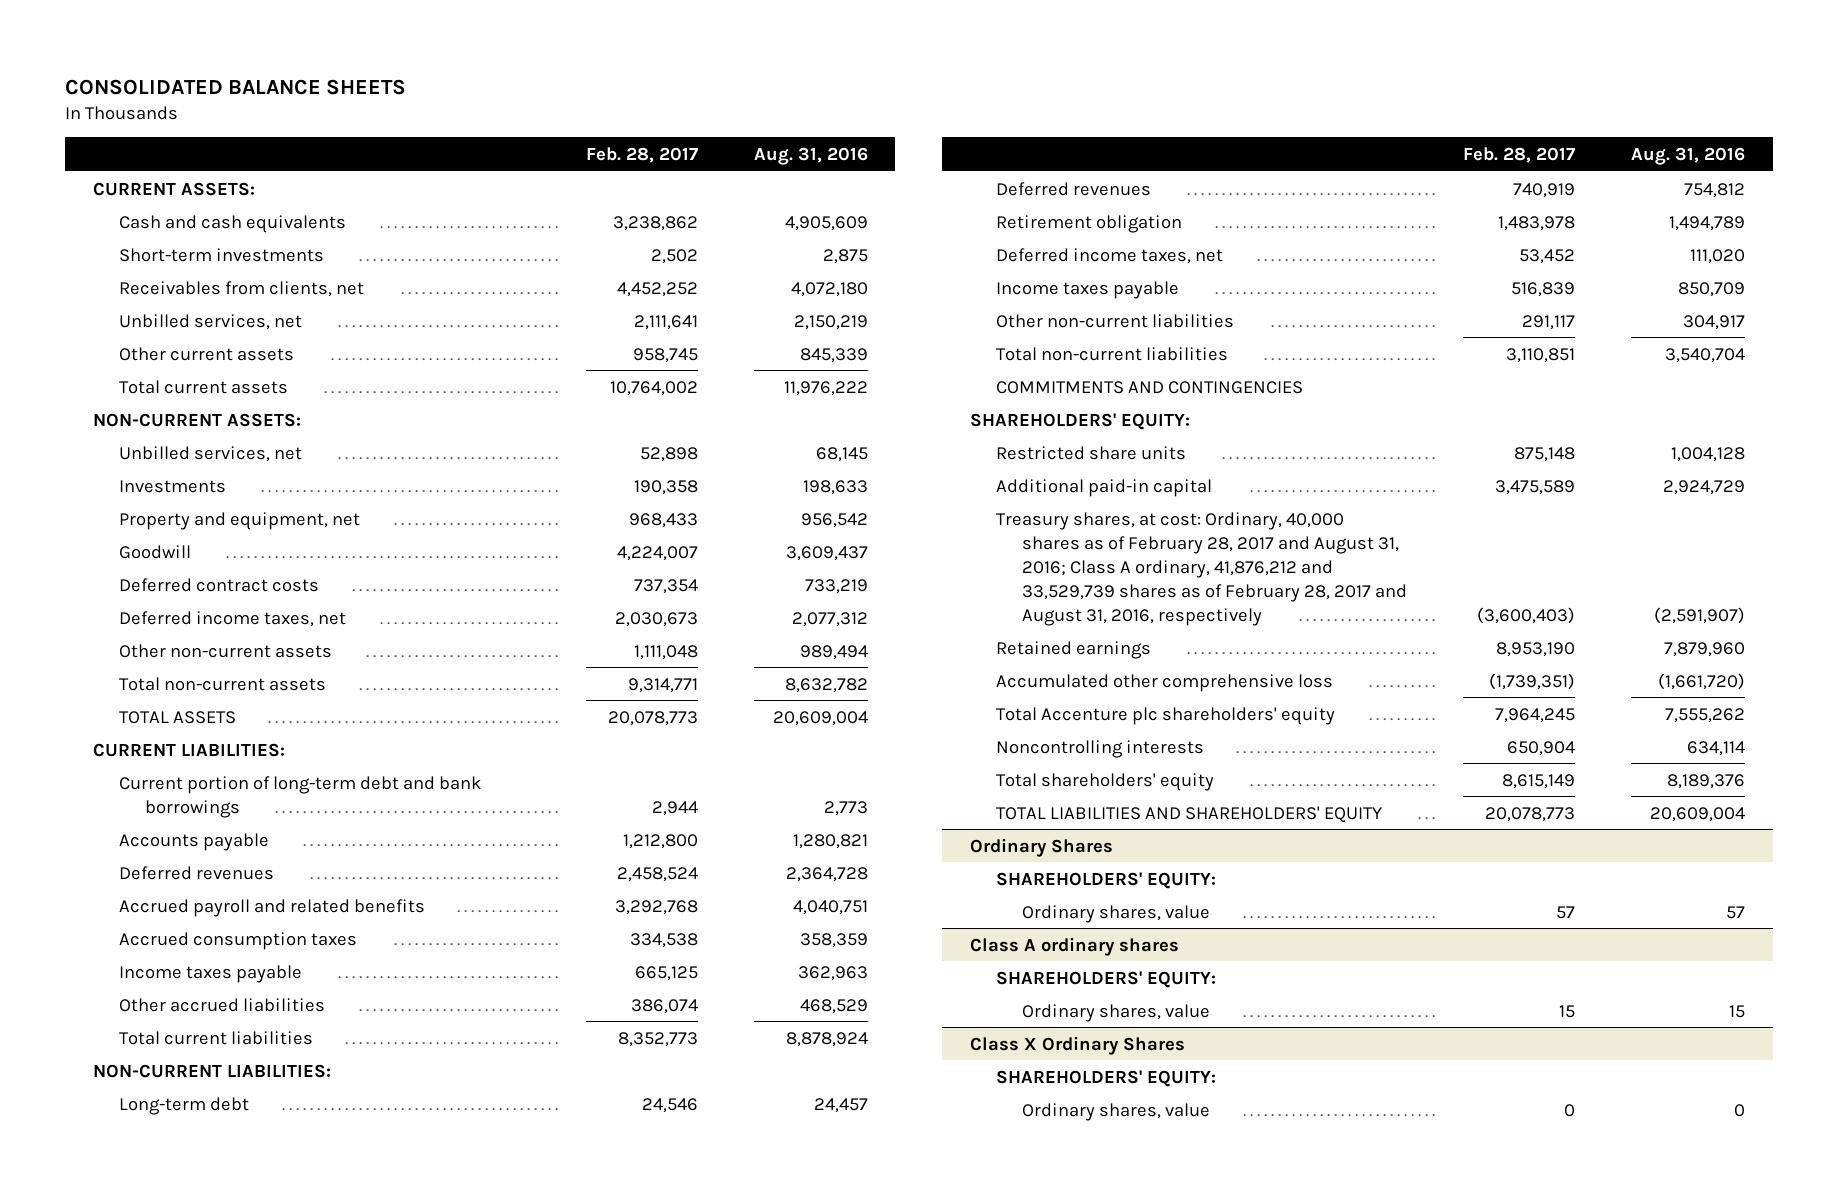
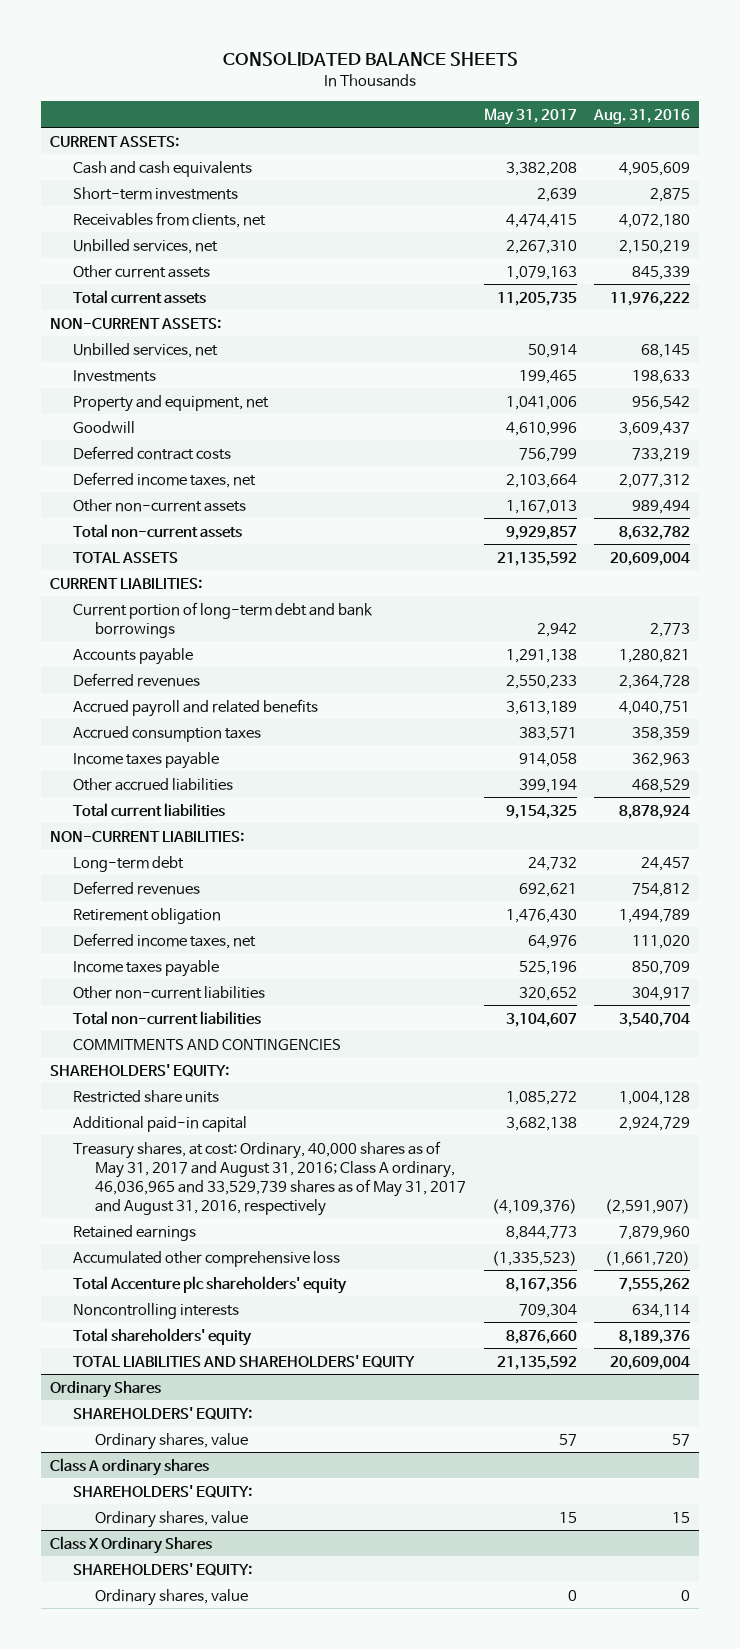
[585,146,698,163] Feb. 28, 2017 -> none
none -> [483,107,577,125] May 31, 2017
[996,511,1408,626] Treasury shares, at cost: Ordinary, 40,000 shares as of February 28, 2017 and August 31, 2016; Class A ordinary, 41,876,212 and 33,529,739 shares as of February 28, 2017 and August 31, 2016, respectively -> [72,1140,467,1216] Treasury shares, at cost: Ordinary, 40,000 shares as of May 31, 2017 and August 31, 2016; Class A ordinary, 46,036,965 and 33,529,739 shares as of May 31, 2017 and August 31, 2016, respectively

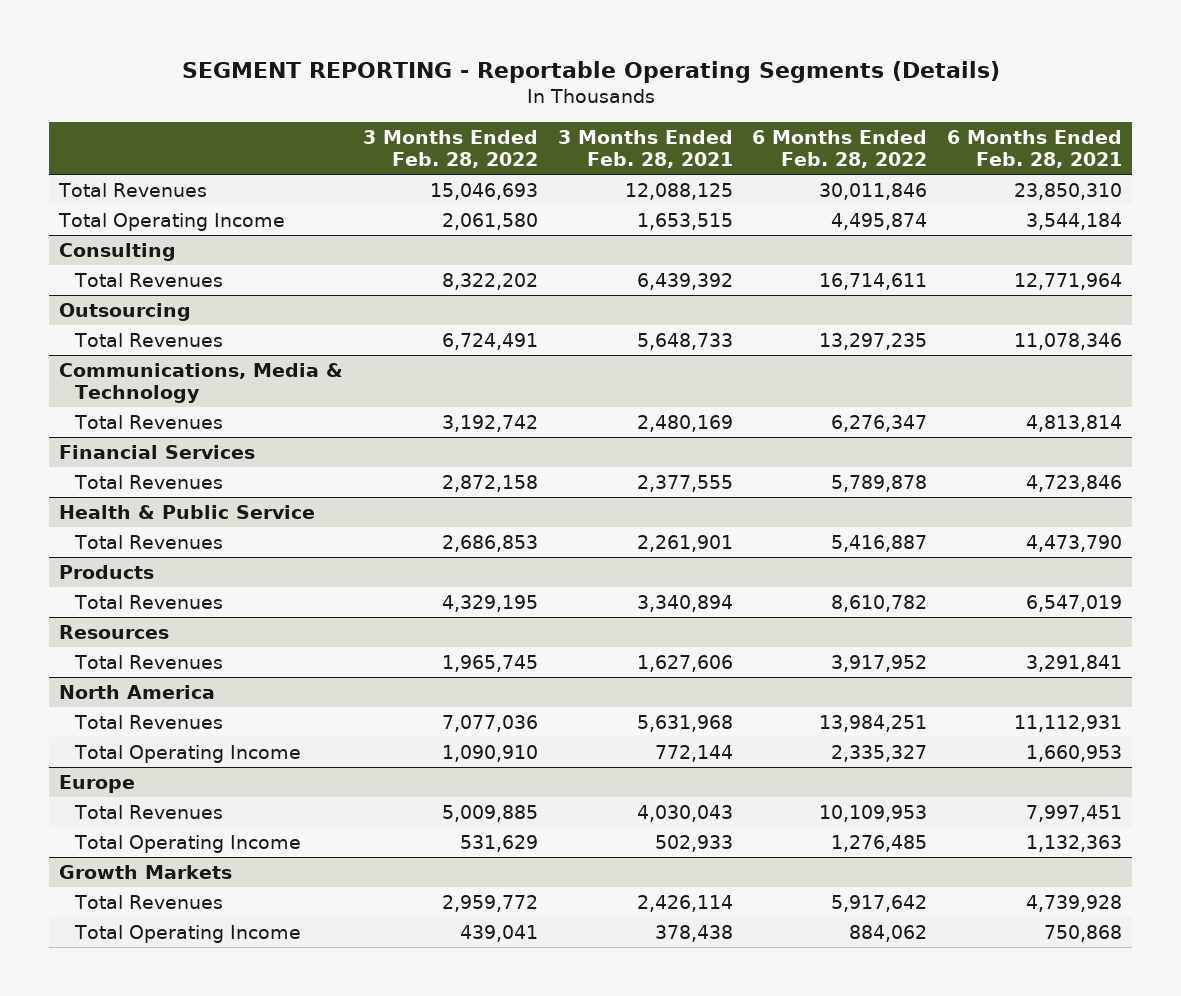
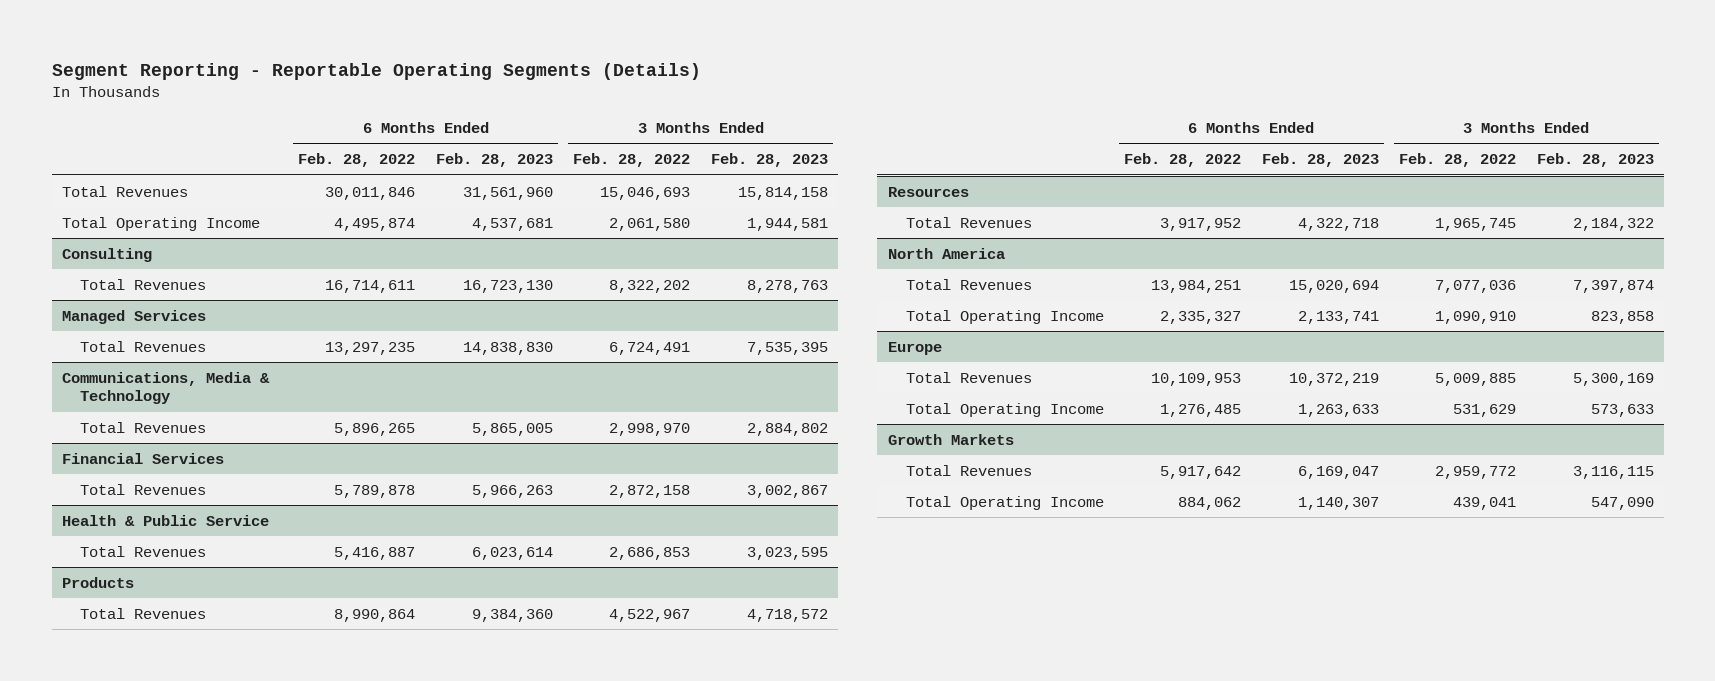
[181,61,1000,84] SEGMENT REPORTING - Reportable Operating Segments (Details) -> [51,62,701,80] Segment Reporting - Reportable Operating Segments (Details)
[557,130,733,169] 3 Months Ended Feb. 28, 2021 -> none
[947,130,1123,169] 6 Months Ended Feb. 28, 2021 -> none
none -> [435,153,553,168] Feb. 28, 2023
none -> [710,153,828,168] Feb. 28, 2023
[59,303,192,322] Outsourcing -> [61,309,206,324] Managed Services
[441,415,538,433] 3,192,742 -> [609,422,691,436] 2,998,970
[831,415,928,433] 6,276,347 -> [334,422,416,436] 5,896,265
[441,595,538,613] 4,329,195 -> [609,608,691,622] 4,522,967
[831,595,928,613] 8,610,782 -> [334,608,416,622] 8,990,864

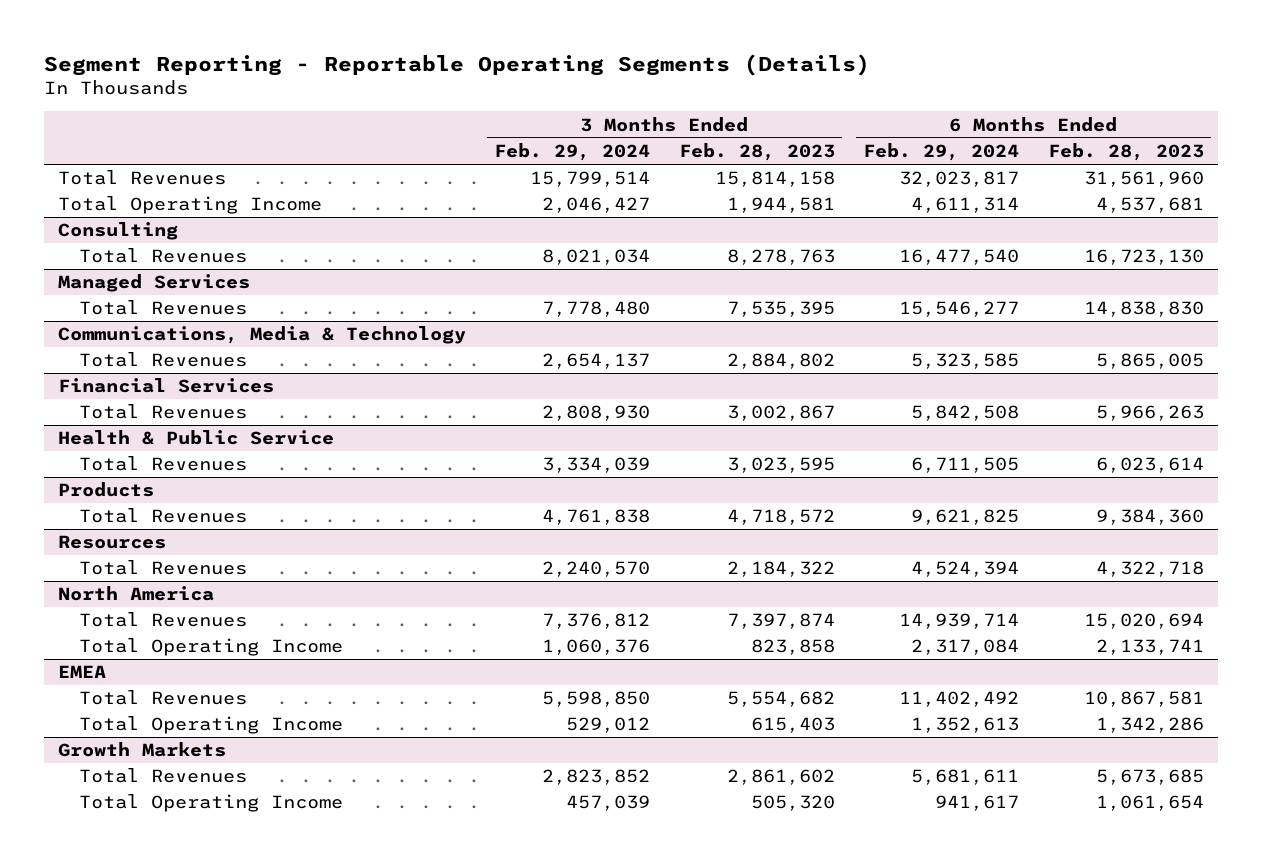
[298,153,416,168] Feb. 28, 2022 -> none
[573,153,691,168] Feb. 28, 2022 -> none
none -> [494,142,651,161] Feb. 29, 2024
none -> [863,142,1020,161] Feb. 29, 2024
[887,341,942,355] Europe -> none
none -> [57,665,106,679] EMEA
[1288,372,1379,386] 10,372,219 -> [1083,691,1204,708] 10,867,581
[1572,372,1654,386] 5,300,169 -> [726,691,835,708] 5,554,682
[1297,403,1379,417] 1,263,633 -> [1095,717,1204,734] 1,342,286
[1590,403,1654,417] 573,633 -> [750,717,835,734] 615,403
[1297,465,1379,479] 6,169,047 -> [1095,769,1204,786] 5,673,685
[1572,465,1654,479] 3,116,115 -> [726,769,835,786] 2,861,602
[1297,496,1379,510] 1,140,307 -> [1095,795,1204,812] 1,061,654
[1590,496,1654,510] 547,090 -> [750,795,835,812] 505,320

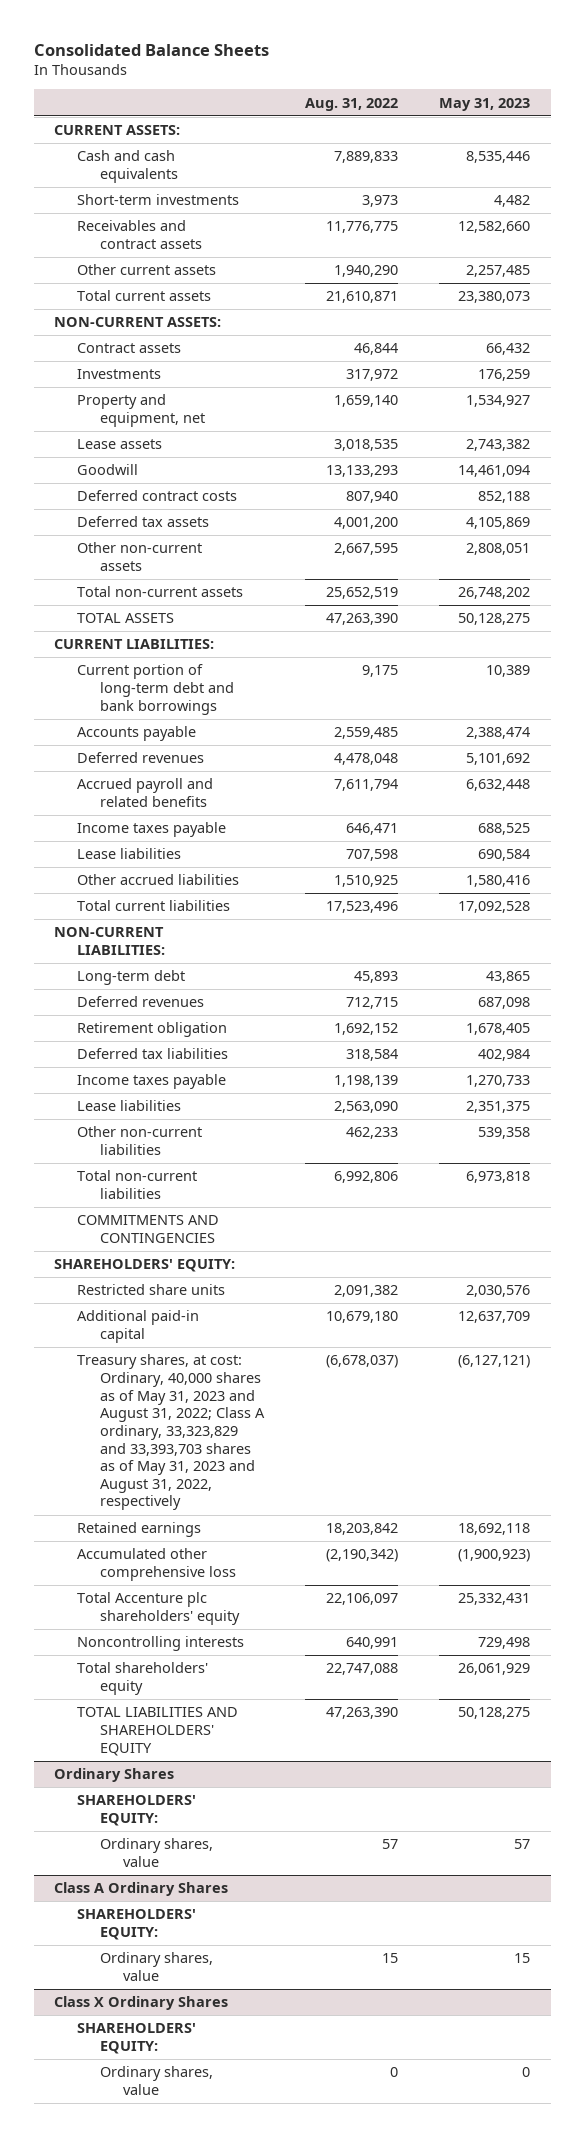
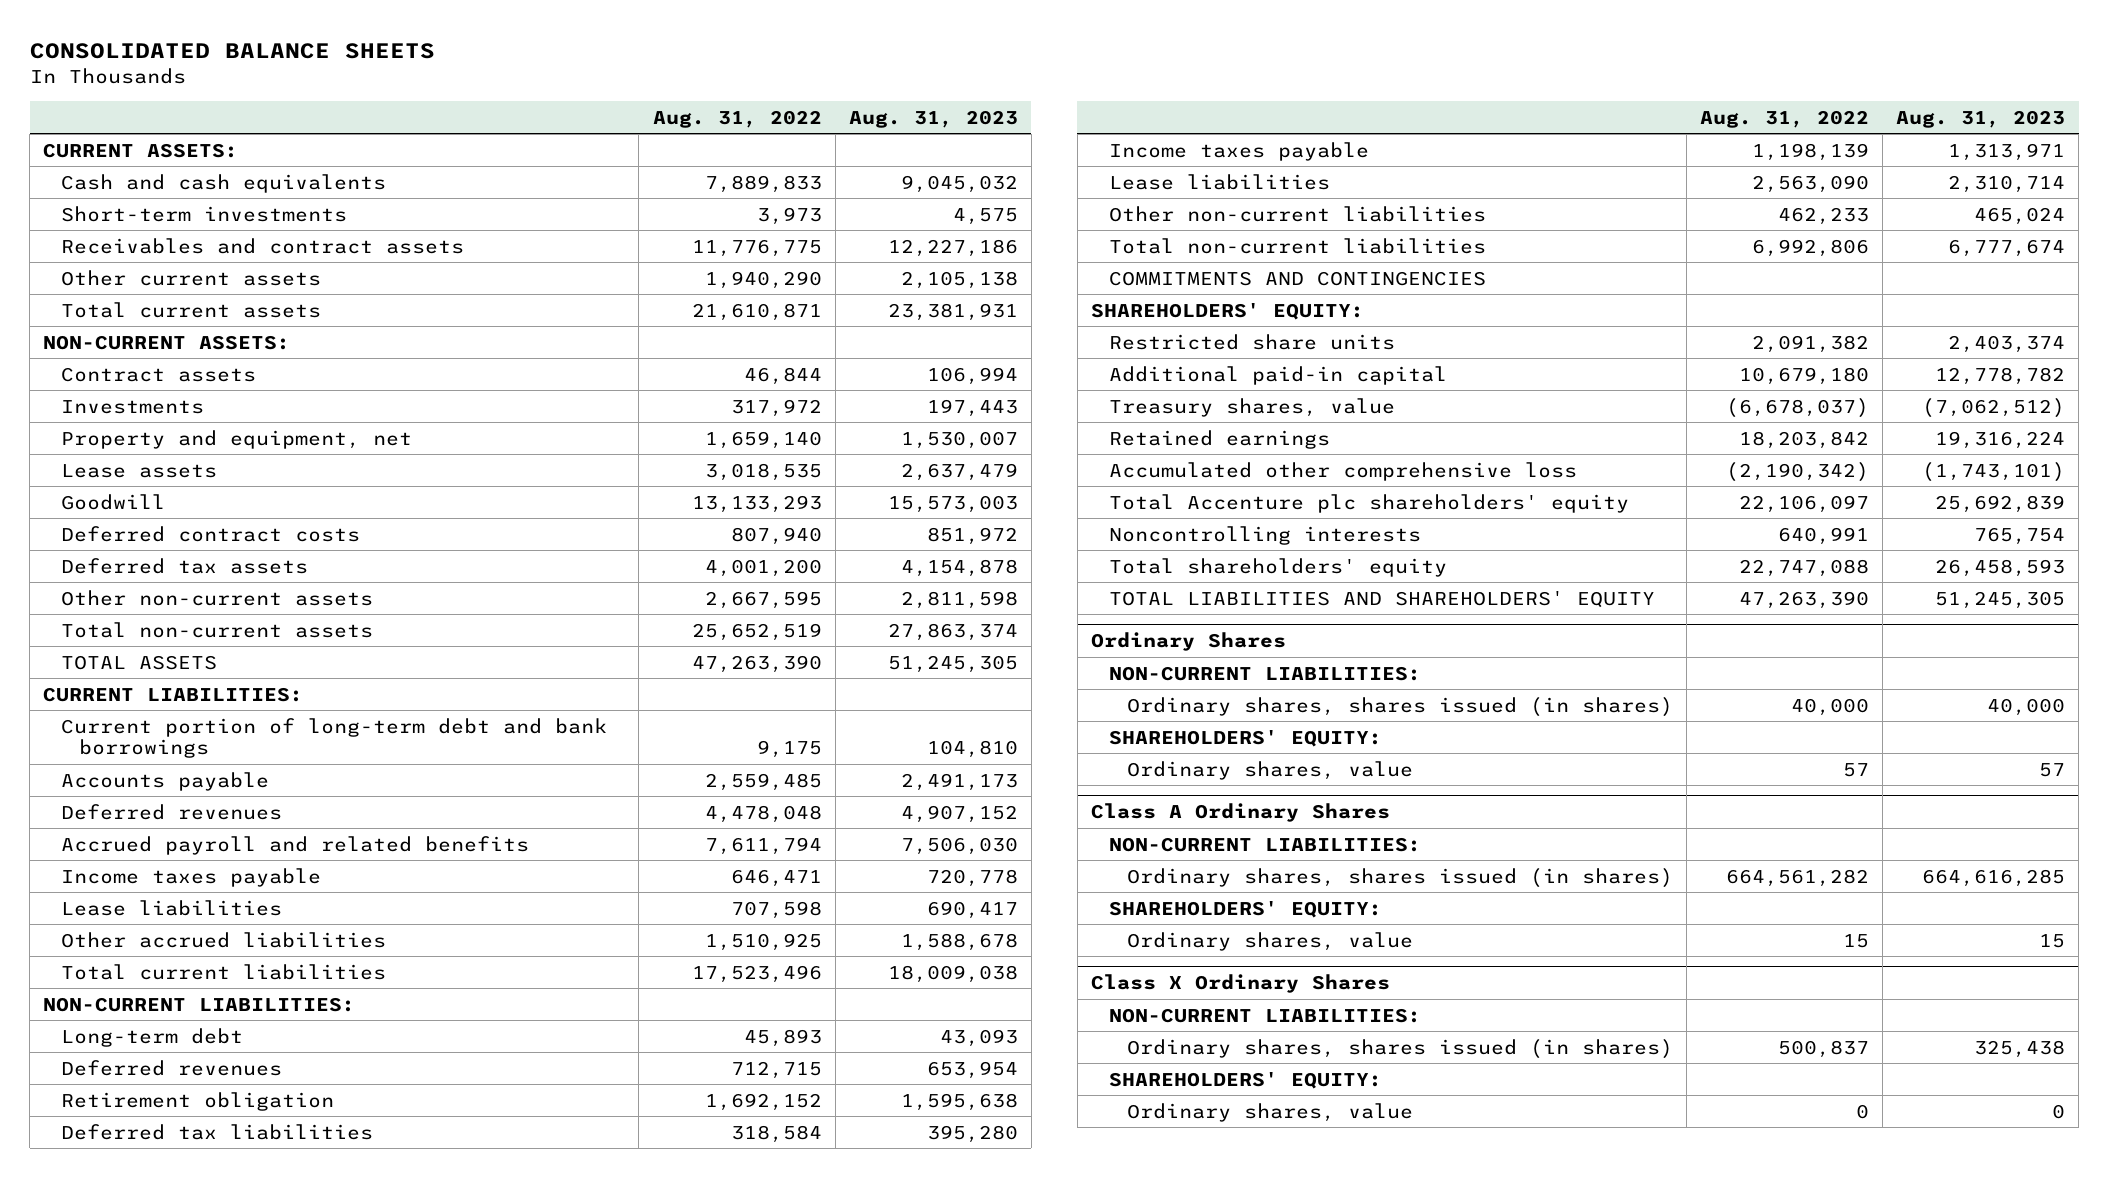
[33,43,269,56] Consolidated Balance Sheets -> [29,43,435,60] CONSOLIDATED BALANCE SHEETS
[439,97,531,111] May 31, 2023 -> none
none -> [848,109,1018,128] Aug. 31, 2023
[76,1354,265,1511] Treasury shares, at cost: Ordinary, 40,000 shares as of May 31, 2023 and August 31, 2022; Class A ordinary, 33,323,829 and 33,393,703 shares as of May 31, 2023 and August 31, 2022, respectively -> [1108,397,1395,417] Treasury shares, value
none -> [1108,665,1421,681] NON-CURRENT LIABILITIES:
none -> [1126,696,1673,717] Ordinary shares, shares issued (in shares)
none -> [1108,836,1421,852] NON-CURRENT LIABILITIES:
none -> [1126,867,1673,888] Ordinary shares, shares issued (in shares)
none -> [1108,1007,1421,1023] NON-CURRENT LIABILITIES:
none -> [1126,1038,1673,1059] Ordinary shares, shares issued (in shares)

